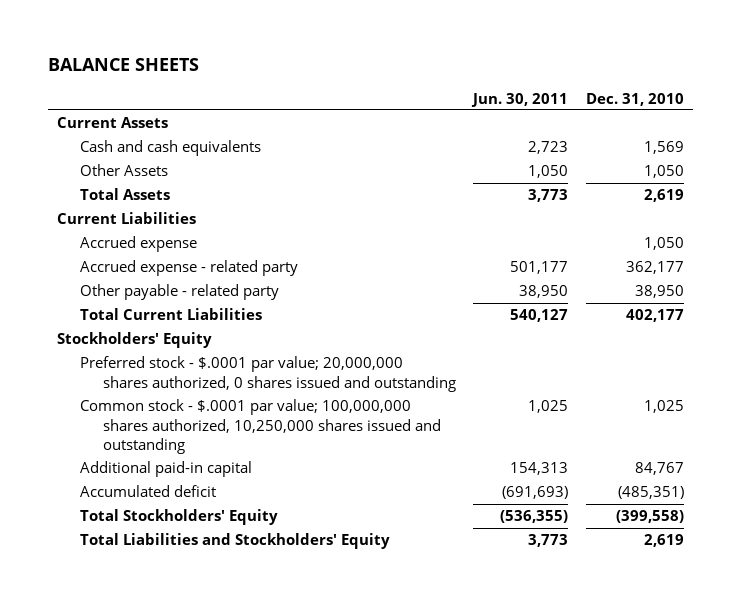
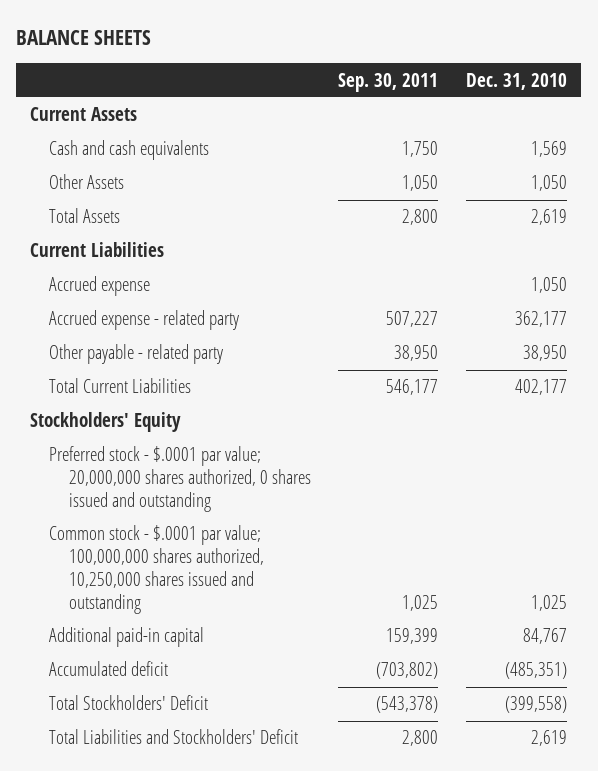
[471,92,569,107] Jun. 30, 2011 -> none
none -> [338,72,439,92] Sep. 30, 2011
[79,509,278,526] Total Stockholders' Equity -> [49,695,209,711] Total Stockholders' Deficit
[79,533,390,550] Total Liabilities and Stockholders' Equity -> [49,729,299,745] Total Liabilities and Stockholders' Deficit

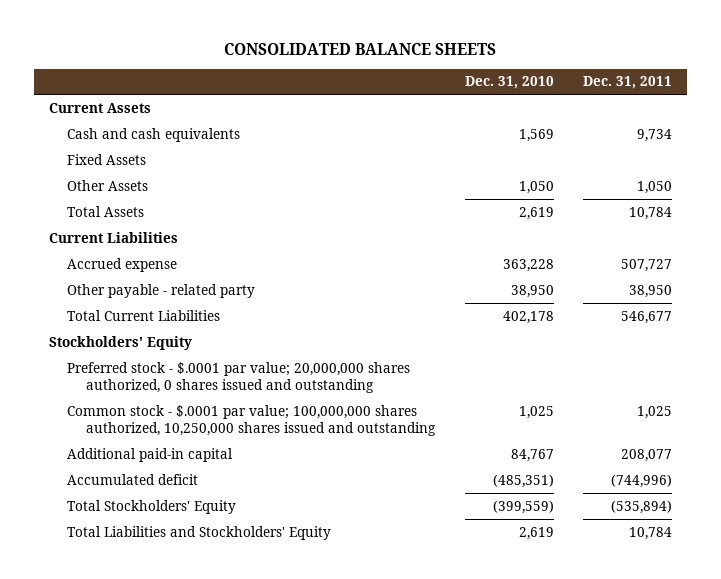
[16,29,152,45] BALANCE SHEETS -> [224,43,497,56] CONSOLIDATED BALANCE SHEETS
[338,72,439,92] Sep. 30, 2011 -> none
none -> [582,76,672,90] Dec. 31, 2011
none -> [67,153,147,165] Fixed Assets
[49,310,240,331] Accrued expense - related party -> none
[531,277,568,294] 1,050 -> [502,258,554,272] 363,228
[515,379,568,396] 402,177 -> [502,310,554,324] 402,178
[49,695,209,711] Total Stockholders' Deficit -> [67,499,237,514] Total Stockholders' Equity
[505,696,568,714] (399,558) -> [492,499,554,514] (399,559)
[49,729,299,745] Total Liabilities and Stockholders' Deficit -> [67,525,332,540] Total Liabilities and Stockholders' Equity

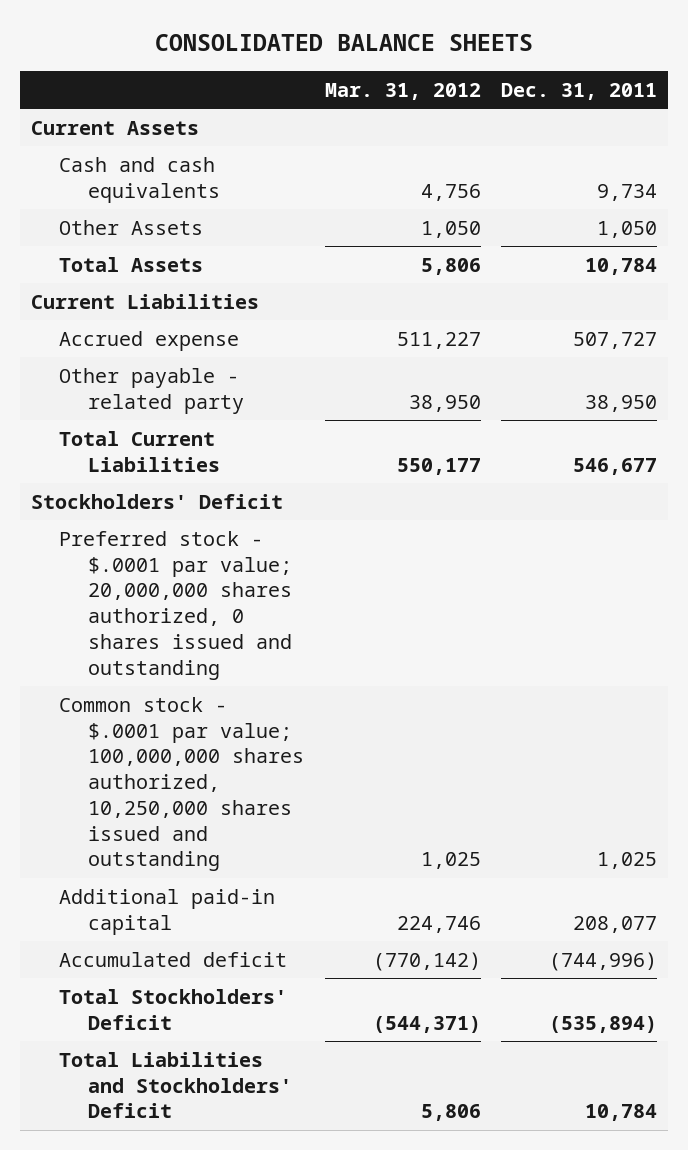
[464,76,554,90] Dec. 31, 2010 -> none
none -> [324,82,481,100] Mar. 31, 2012
[67,153,147,165] Fixed Assets -> none
[48,335,192,350] Stockholders' Equity -> [30,493,283,509] Stockholders' Deficit
[67,499,237,514] Total Stockholders' Equity -> [59,988,288,1030] Total Stockholders' Deficit
[67,525,332,540] Total Liabilities and Stockholders' Equity -> [59,1051,292,1119] Total Liabilities and Stockholders' Deficit

